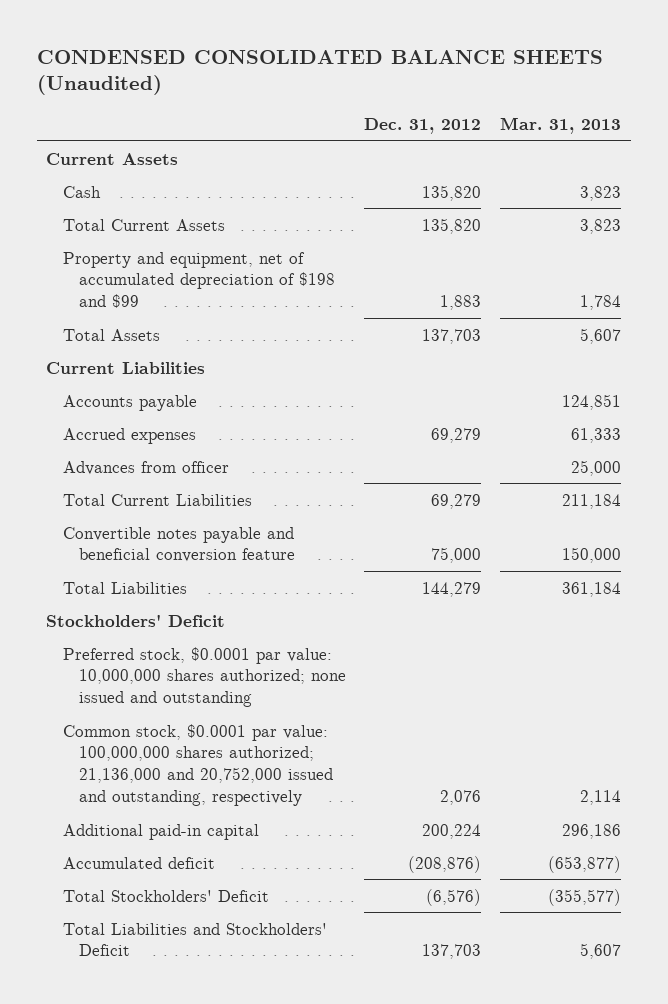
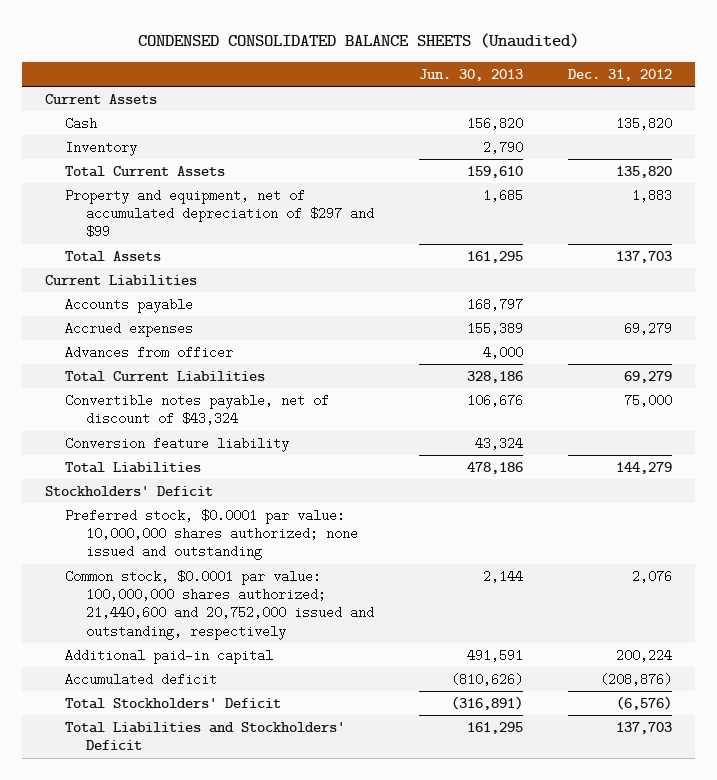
[500,117,622,135] Mar. 31, 2013 -> none
none -> [419,68,524,81] Jun. 30, 2013
none -> [65,140,138,156] Inventory
[62,251,335,309] Property and equipment, net of accumulated depreciation of $198 and $99 -> [65,188,374,239] Property and equipment, net of accumulated depreciation of $297 and $99
[62,526,295,563] Convertible notes payable and beneficial conversion feature -> none
none -> [65,393,330,426] Convertible notes payable, net of discount of $43,324
none -> [65,436,290,452] Conversion feature liability
[62,723,333,806] Common stock, $0.0001 par value: 100,000,000 shares authorized; 21,136,000 and 20,752,000 issued and outstanding, respectively -> [65,569,374,640] Common stock, $0.0001 par value: 100,000,000 shares authorized; 21,440,600 and 20,752,000 issued and outstanding, respectively

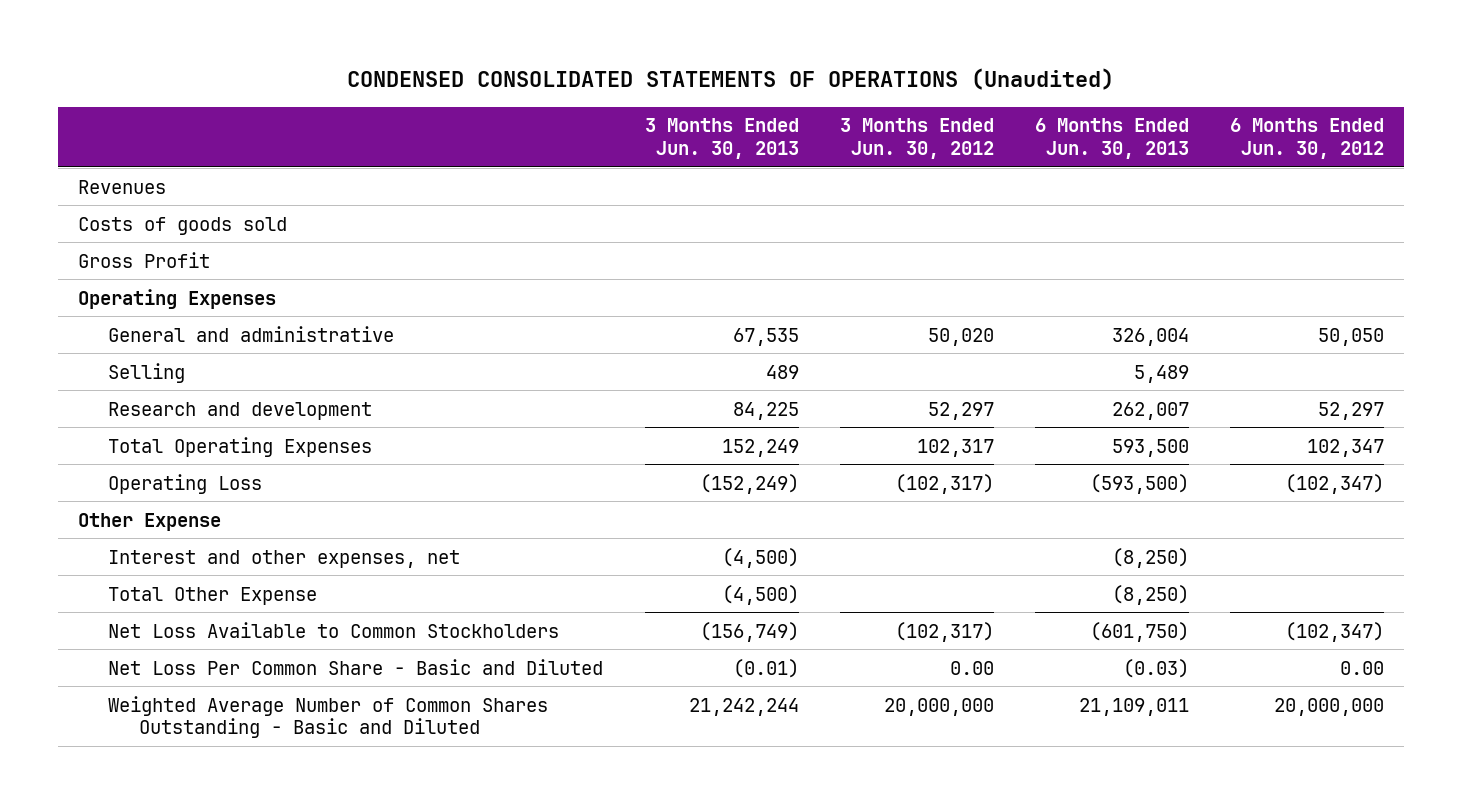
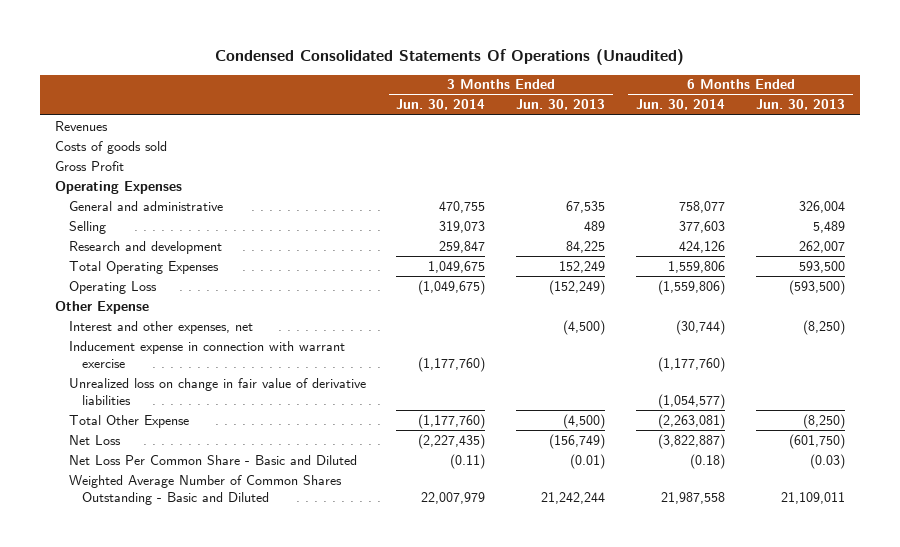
[346,68,1114,91] CONDENSED CONSOLIDATED STATEMENTS OF OPERATIONS (Unaudited) -> [215,49,685,66] Condensed Consolidated Statements Of Operations (Unaudited)
[839,118,994,160] 3 Months Ended Jun. 30, 2012 -> none
[1229,118,1384,160] 6 Months Ended Jun. 30, 2012 -> none
none -> [396,99,486,111] Jun. 30, 2014
none -> [636,99,726,111] Jun. 30, 2014
none -> [68,340,345,368] Inducement expense in connection with warrant exercise
none -> [68,377,366,405] Unrealized loss on change in fair value of derivative liabilities
[108,621,560,638] Net Loss Available to Common Stockholders -> [68,434,121,445] Net Loss

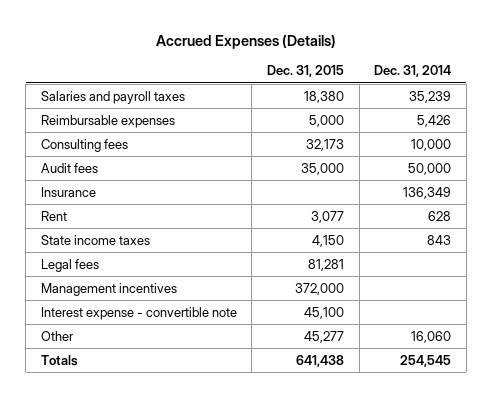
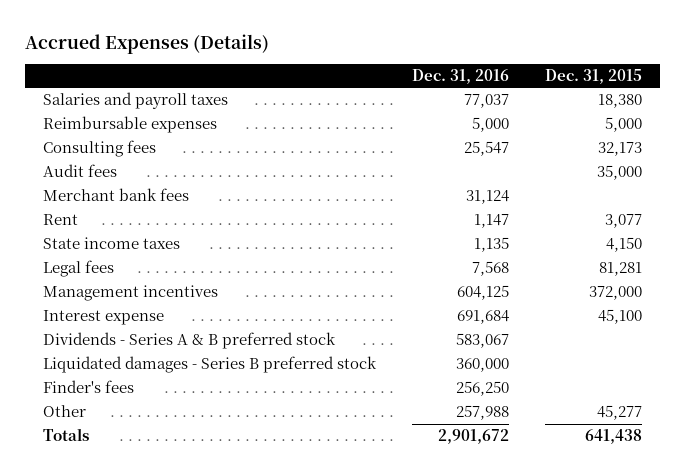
[374,65,452,78] Dec. 31, 2014 -> none
none -> [412,69,510,85] Dec. 31, 2016
[40,186,96,197] Insurance -> none
none -> [43,188,190,202] Merchant bank fees
[40,306,237,320] Interest expense - convertible note -> [43,310,165,326] Interest expense
none -> [43,332,337,350] Dividends - Series A & B preferred stock
none -> [43,356,378,374] Liquidated damages - Series B preferred stock
none -> [43,380,135,394] Finder's fees

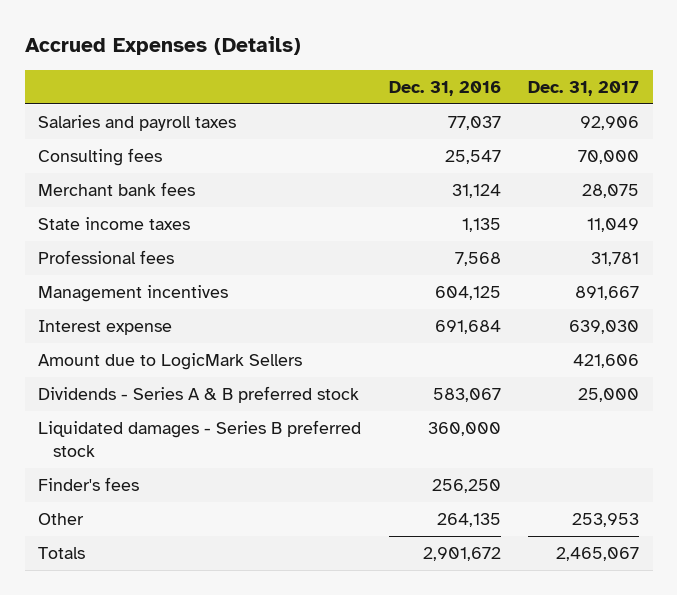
[545,69,643,85] Dec. 31, 2015 -> none
none -> [528,80,640,96] Dec. 31, 2017
[43,116,218,134] Reimbursable expenses -> none
[43,164,118,178] Audit fees -> none
[43,214,79,226] Rent -> none
[43,260,115,278] Legal fees -> [38,249,175,264] Professional fees
none -> [38,352,303,370] Amount due to LogicMark Sellers
[456,405,510,421] 257,988 -> [436,512,501,527] 264,135

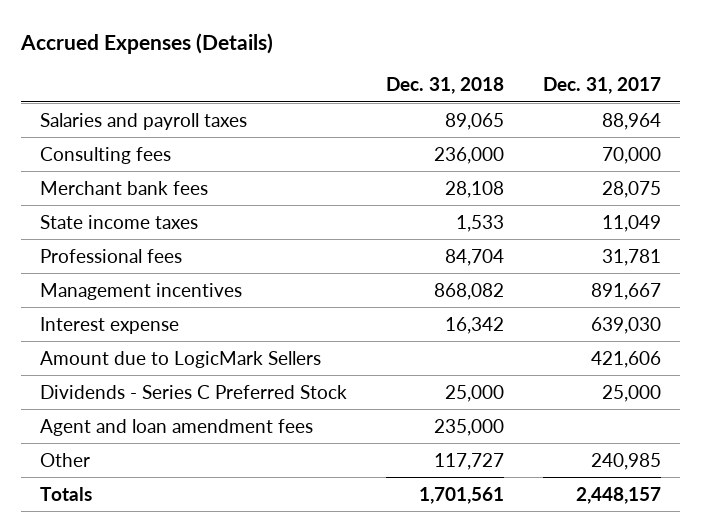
[388,80,501,96] Dec. 31, 2016 -> none
none -> [386,77,505,95] Dec. 31, 2018
[580,115,640,130] 92,906 -> [601,112,661,130] 88,964
[38,419,362,457] Liquidated damages - Series B preferred stock -> none
[38,476,140,491] Finder's fees -> none
[38,385,360,403] Dividends - Series A & B preferred stock -> [40,384,348,399] Dividends - Series C Preferred Stock
none -> [40,418,314,436] Agent and loan amendment fees
[572,512,640,527] 253,953 -> [590,452,661,470] 240,985
[556,546,640,561] 2,465,067 -> [575,486,661,504] 2,448,157

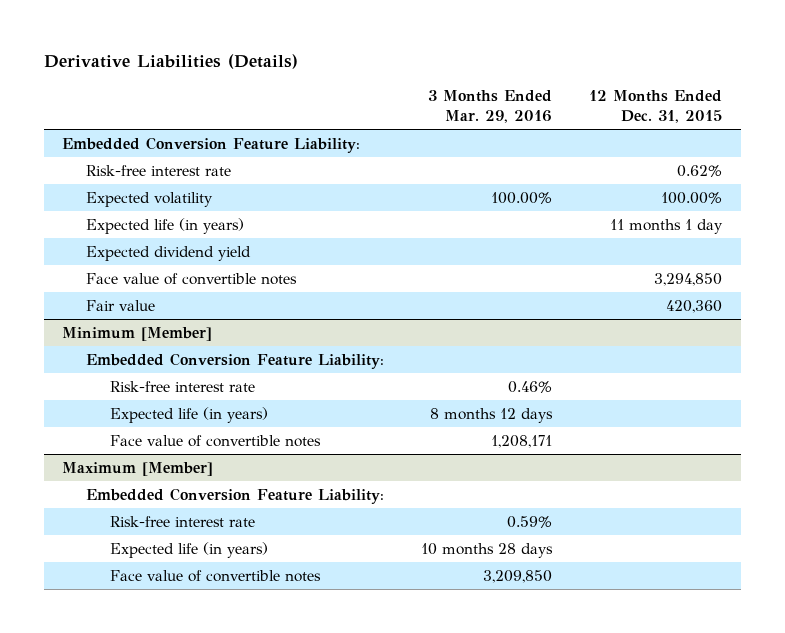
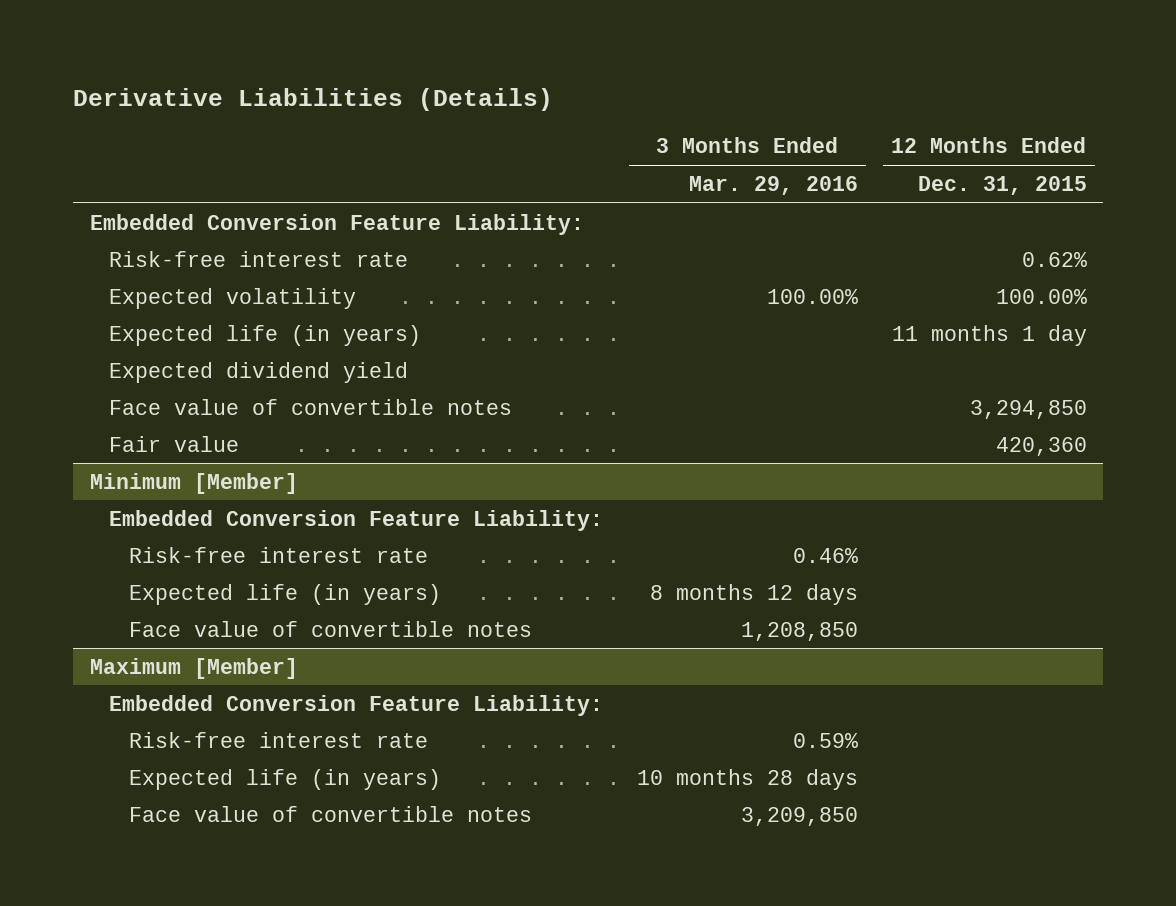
[491,434,553,448] 1,208,171 -> [740,621,858,641] 1,208,850

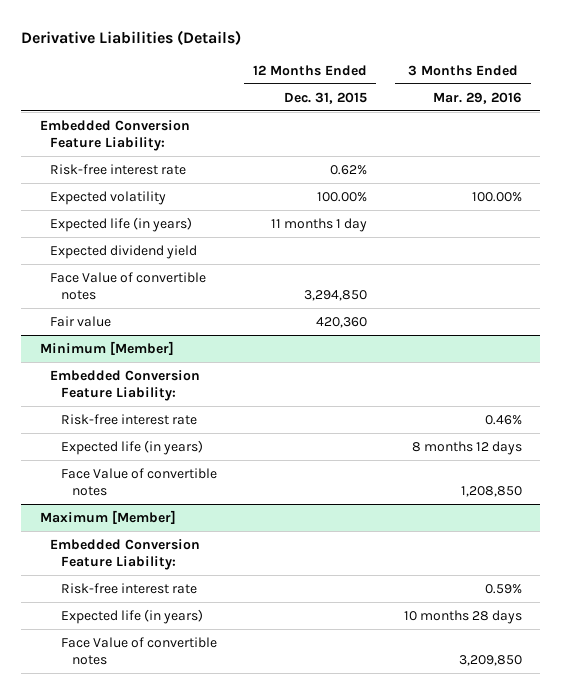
[109,398,513,415] Face value of convertible notes -> [50,271,207,300] Face Value of convertible notes
[129,620,533,637] Face value of convertible notes -> [61,467,218,496] Face Value of convertible notes
[129,805,533,822] Face value of convertible notes -> [61,636,218,665] Face Value of convertible notes

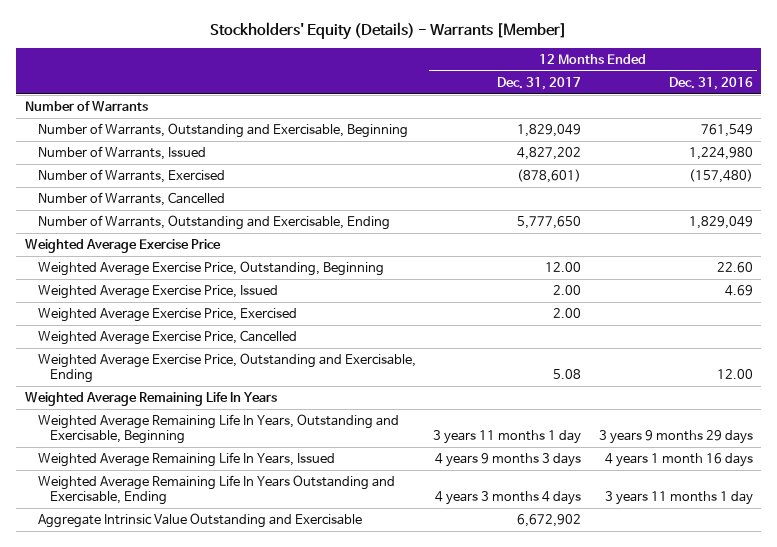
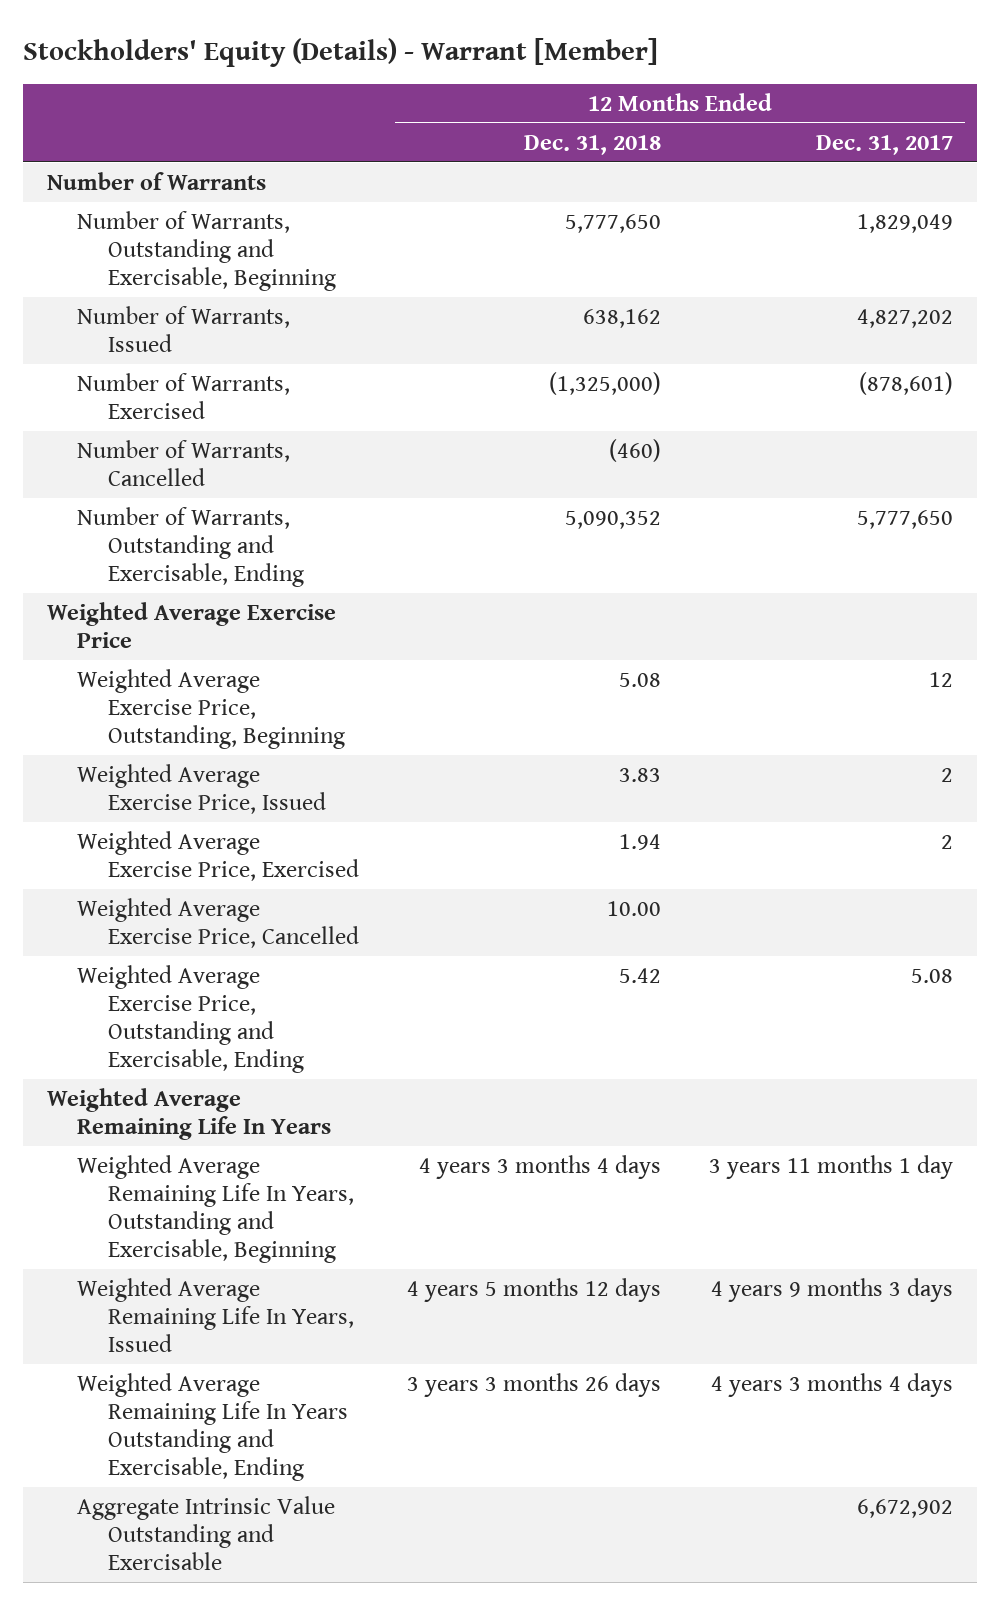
[209,22,567,41] Stockholders' Equity (Details) - Warrants [Member] -> [22,37,658,67] Stockholders' Equity (Details) - Warrant [Member]
[668,76,753,90] Dec. 31, 2016 -> none
none -> [523,134,661,155] Dec. 31, 2018
[545,261,582,272] 12.00 -> [929,671,954,687] 12
[553,284,582,295] 2.00 -> [941,767,954,782] 2
[553,307,582,318] 2.00 -> [941,834,954,849] 2

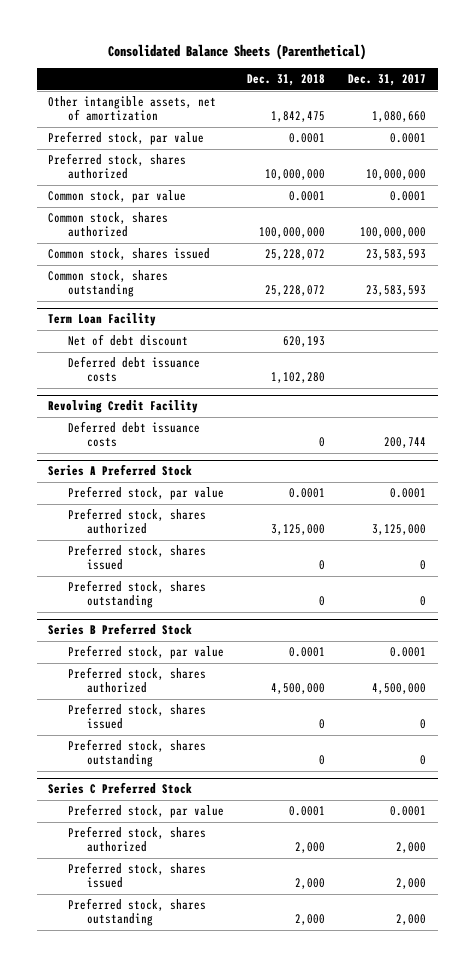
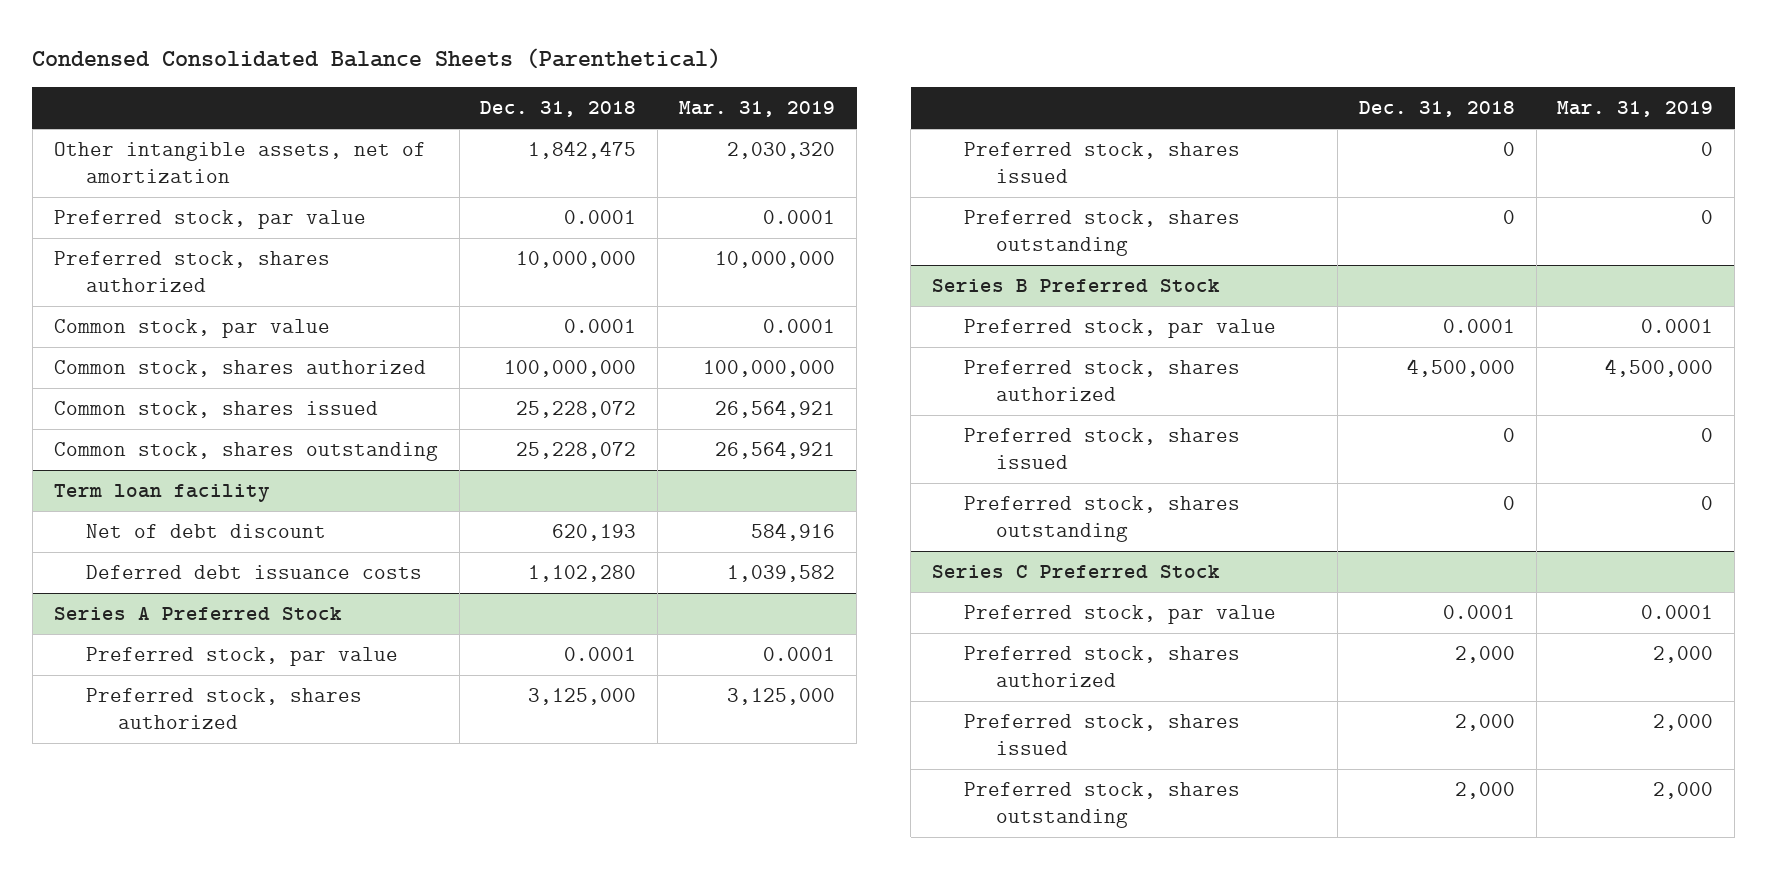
[108,43,367,60] Consolidated Balance Sheets (Parenthetical) -> [32,47,722,69] Condensed Consolidated Balance Sheets (Parenthetical)
[348,74,427,87] Dec. 31, 2017 -> none
none -> [679,101,836,118] Mar. 31, 2019
[48,313,157,327] Term Loan Facility -> [53,483,270,502] Term loan facility
[48,400,199,414] Revolving Credit Facility -> none
[67,421,200,448] Deferred debt issuance costs -> none

